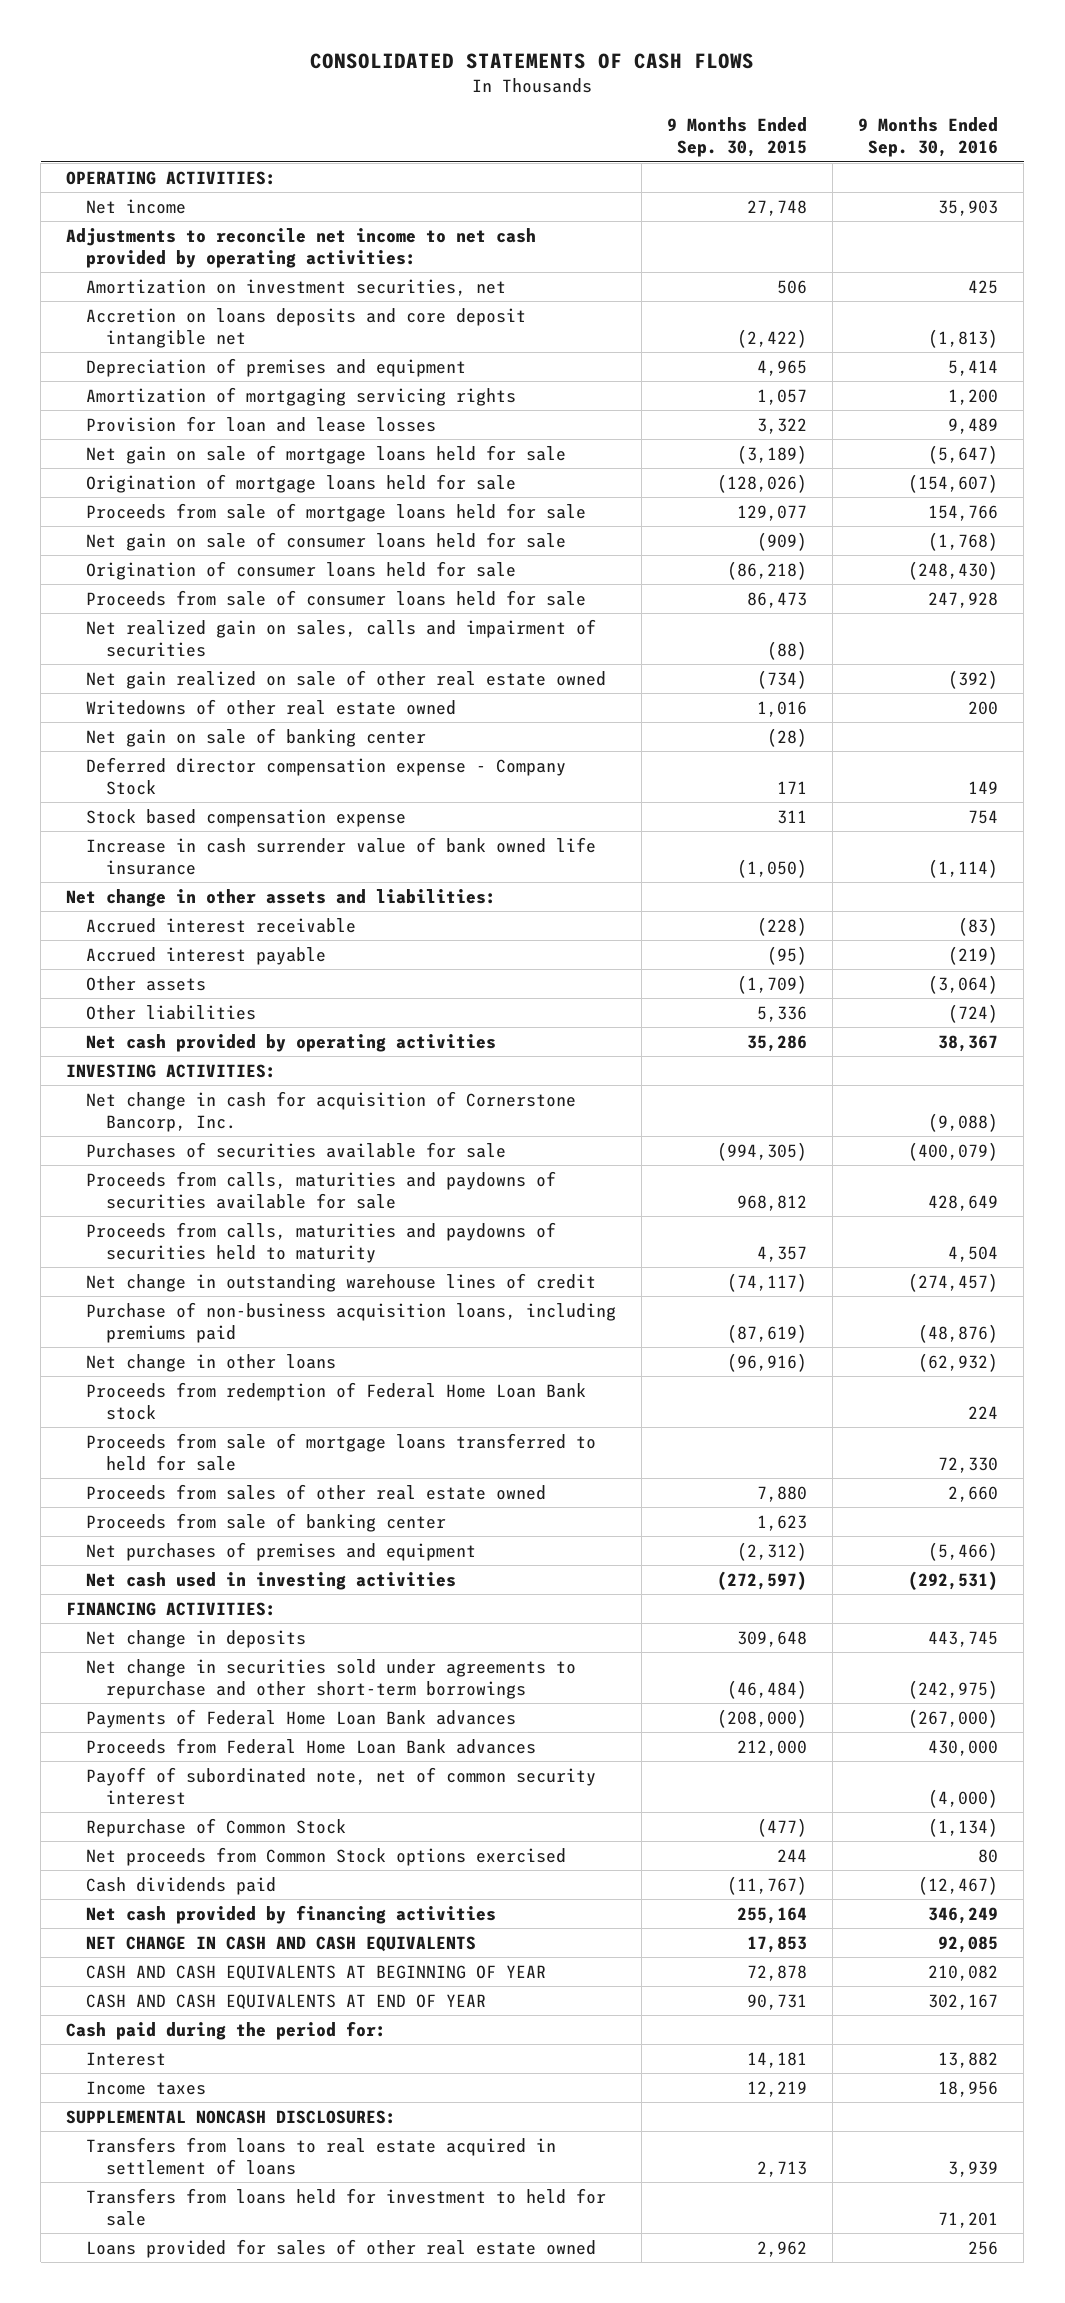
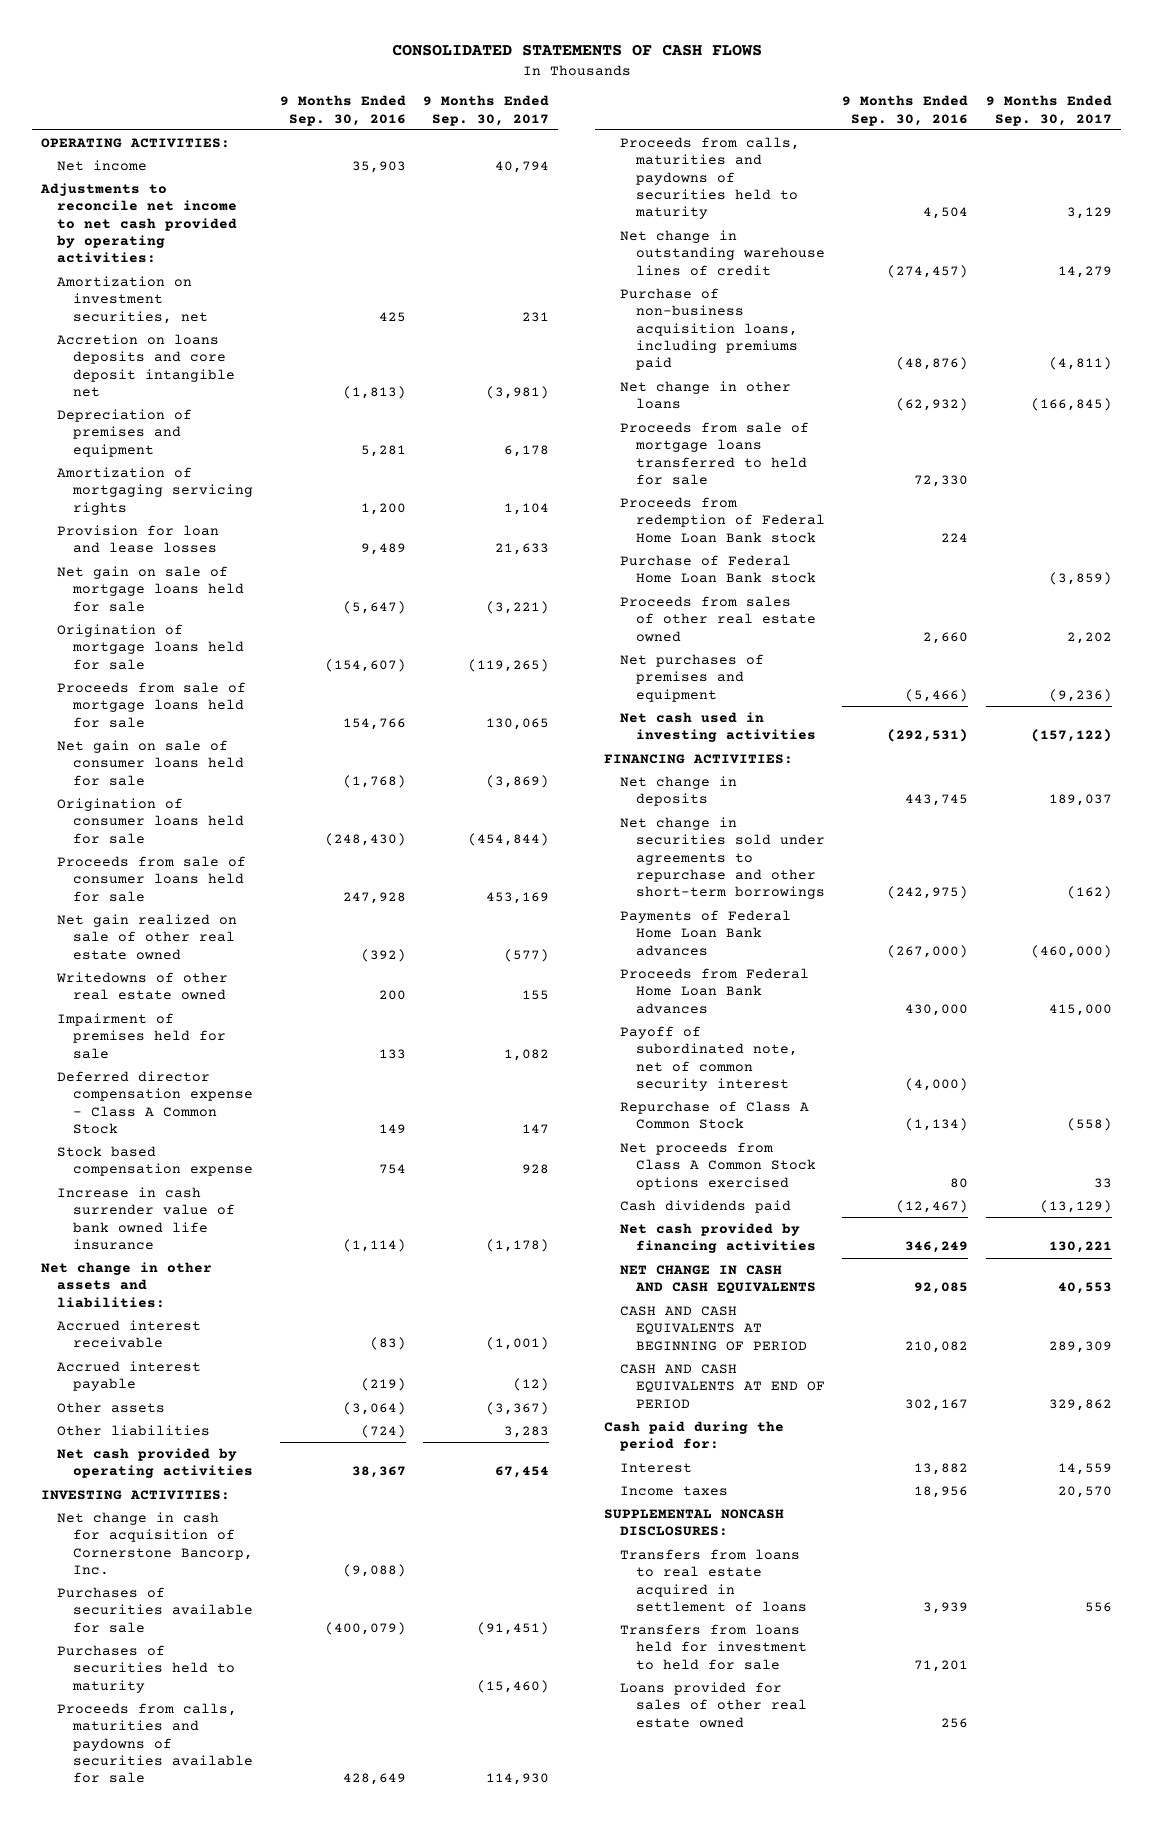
[667,116,808,158] 9 Months Ended Sep. 30, 2015 -> none
none -> [423,95,550,126] 9 Months Ended Sep. 30, 2017
[948,359,999,376] 5,414 -> [360,444,406,457] 5,281
[86,618,597,658] Net realized gain on sales, calls and impairment of securities -> none
[86,727,427,747] Net gain on sale of banking center -> none
none -> [57,1012,227,1059] Impairment of premises held for sale
[86,756,567,796] Deferred director compensation expense - Company Stock -> [57,1070,254,1135] Deferred director compensation expense - Class A Common Stock
none -> [57,1644,236,1693] Purchases of securities held to maturity
[86,1381,587,1421] Proceeds from redemption of Federal Home Loan Bank stock -> [619,496,825,543] Proceeds from redemption of Federal Home Loan Bank stock
none -> [619,554,816,584] Purchase of Federal Home Loan Bank stock
[86,1512,447,1532] Proceeds from sale of banking center -> none
[86,1817,347,1837] Repurchase of Common Stock -> [619,1100,809,1130] Repurchase of Class A Common Stock
[86,1846,567,1866] Net proceeds from Common Stock options exercised -> [619,1141,816,1190] Net proceeds from Class A Common Stock options exercised
[86,1964,547,1980] CASH AND CASH EQUIVALENTS AT BEGINNING OF YEAR -> [619,1305,807,1351] CASH AND CASH EQUIVALENTS AT BEGINNING OF PERIOD
[86,1993,487,2009] CASH AND CASH EQUIVALENTS AT END OF YEAR -> [619,1363,825,1409] CASH AND CASH EQUIVALENTS AT END OF PERIOD

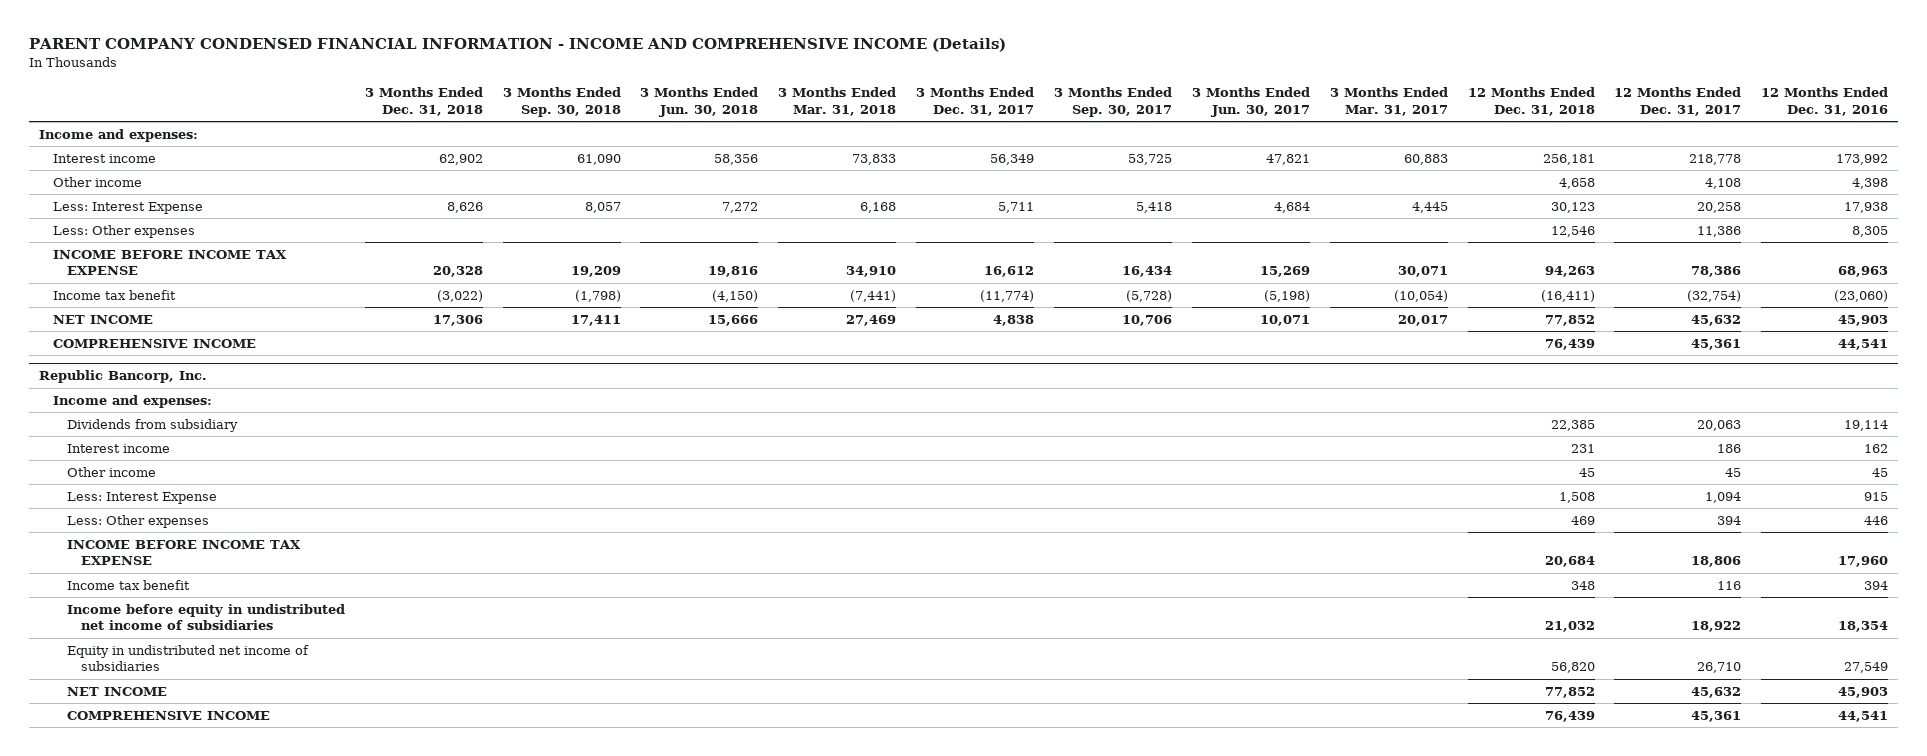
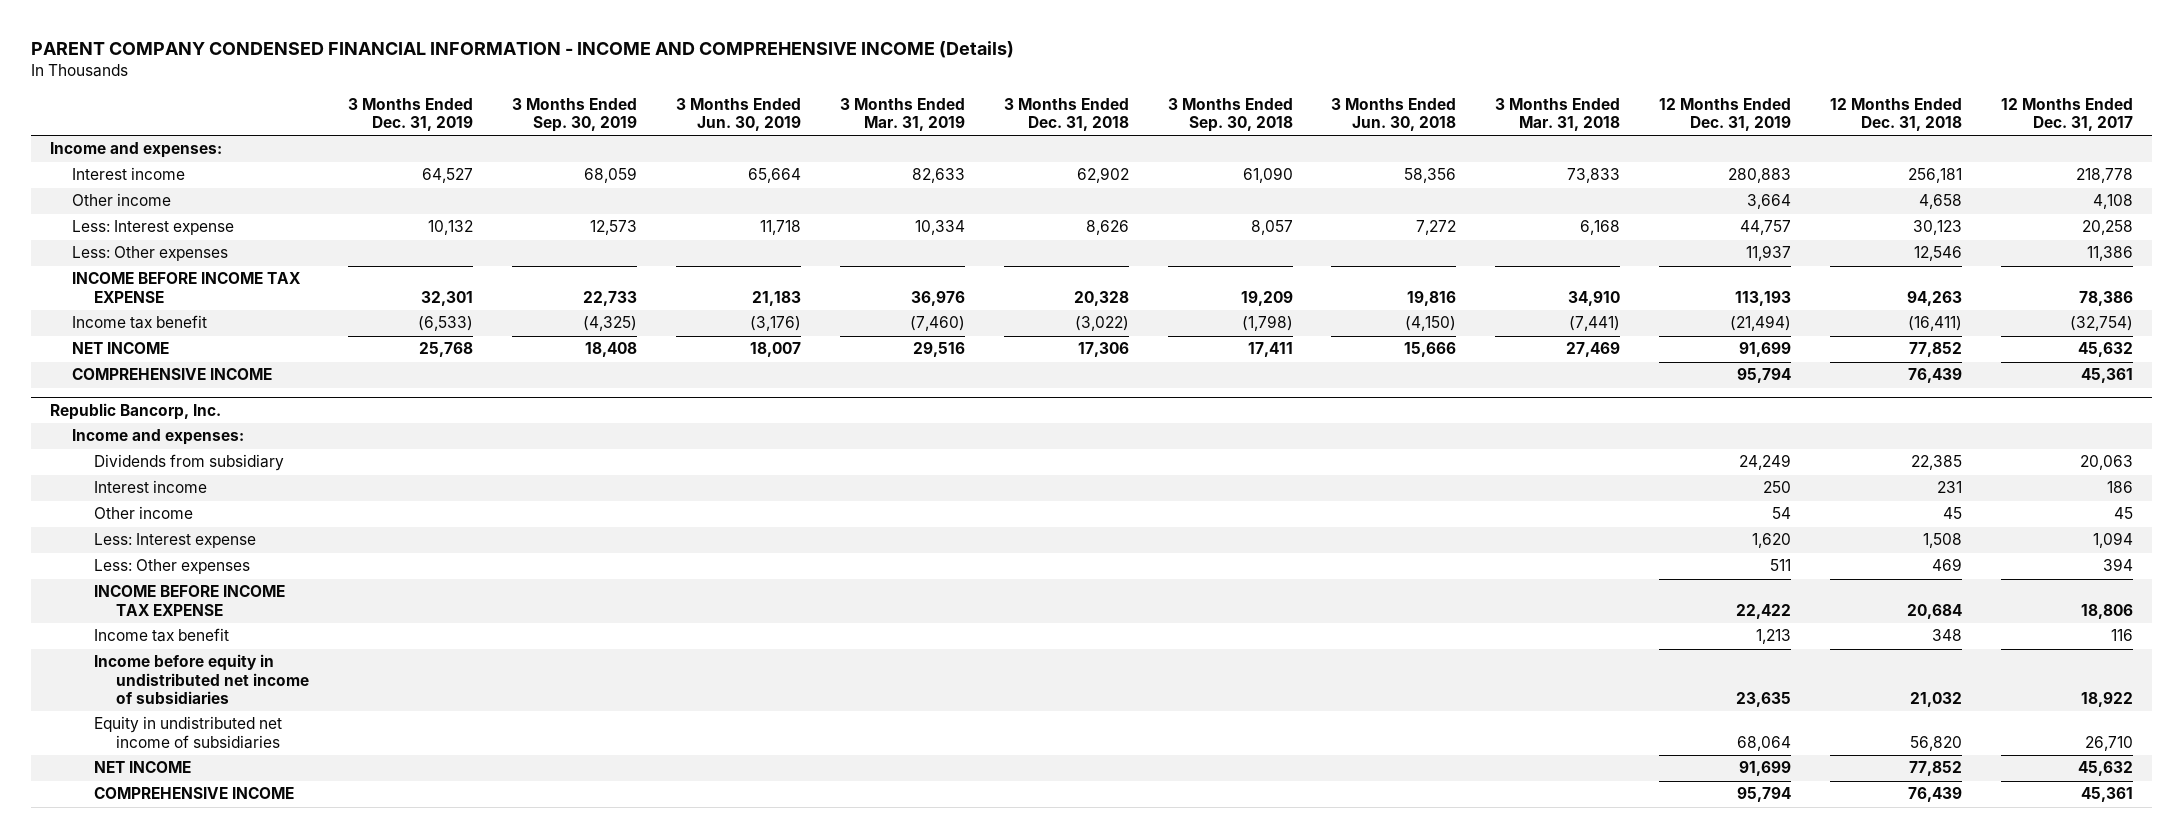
[916,87,1035,116] 3 Months Ended Dec. 31, 2017 -> none
[1054,87,1173,117] 3 Months Ended Sep. 30, 2017 -> none
[1191,87,1310,117] 3 Months Ended Jun. 30, 2017 -> none
[1329,87,1448,116] 3 Months Ended Mar. 31, 2017 -> none
[1761,87,1889,116] 12 Months Ended Dec. 31, 2016 -> none
none -> [348,97,474,132] 3 Months Ended Dec. 31, 2019
none -> [512,97,638,133] 3 Months Ended Sep. 30, 2019
none -> [676,97,802,132] 3 Months Ended Jun. 30, 2019
none -> [839,97,965,132] 3 Months Ended Mar. 31, 2019
none -> [1659,97,1792,132] 12 Months Ended Dec. 31, 2019
[52,201,203,214] Less: Interest Expense -> [72,220,235,236] Less: Interest expense
[66,491,217,504] Less: Interest Expense -> [94,533,257,549] Less: Interest expense

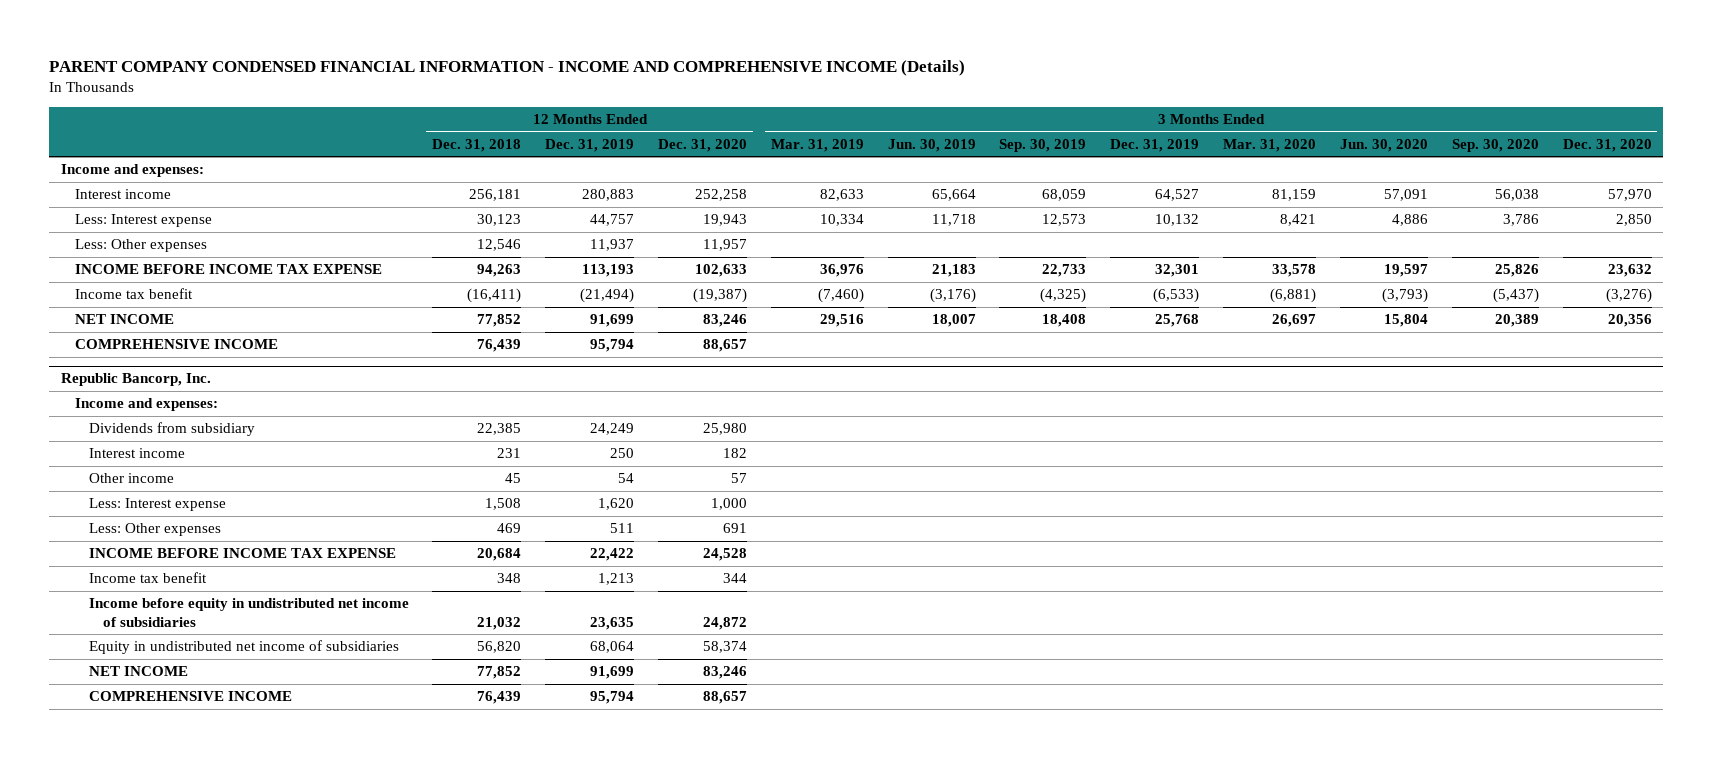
[1003,97,1129,132] 3 Months Ended Dec. 31, 2018 -> none
[1167,97,1293,133] 3 Months Ended Sep. 30, 2018 -> none
[1331,97,1457,132] 3 Months Ended Jun. 30, 2018 -> none
[1495,97,1621,132] 3 Months Ended Mar. 31, 2018 -> none
[2000,97,2133,132] 12 Months Ended Dec. 31, 2017 -> none
none -> [658,138,748,152] Dec. 31, 2020
none -> [1223,138,1317,152] Mar. 31, 2020
none -> [1339,138,1428,152] Jun. 30, 2020
none -> [1451,138,1539,152] Sep. 30, 2020
none -> [1562,138,1652,152] Dec. 31, 2020
[72,193,172,207] Other income -> none

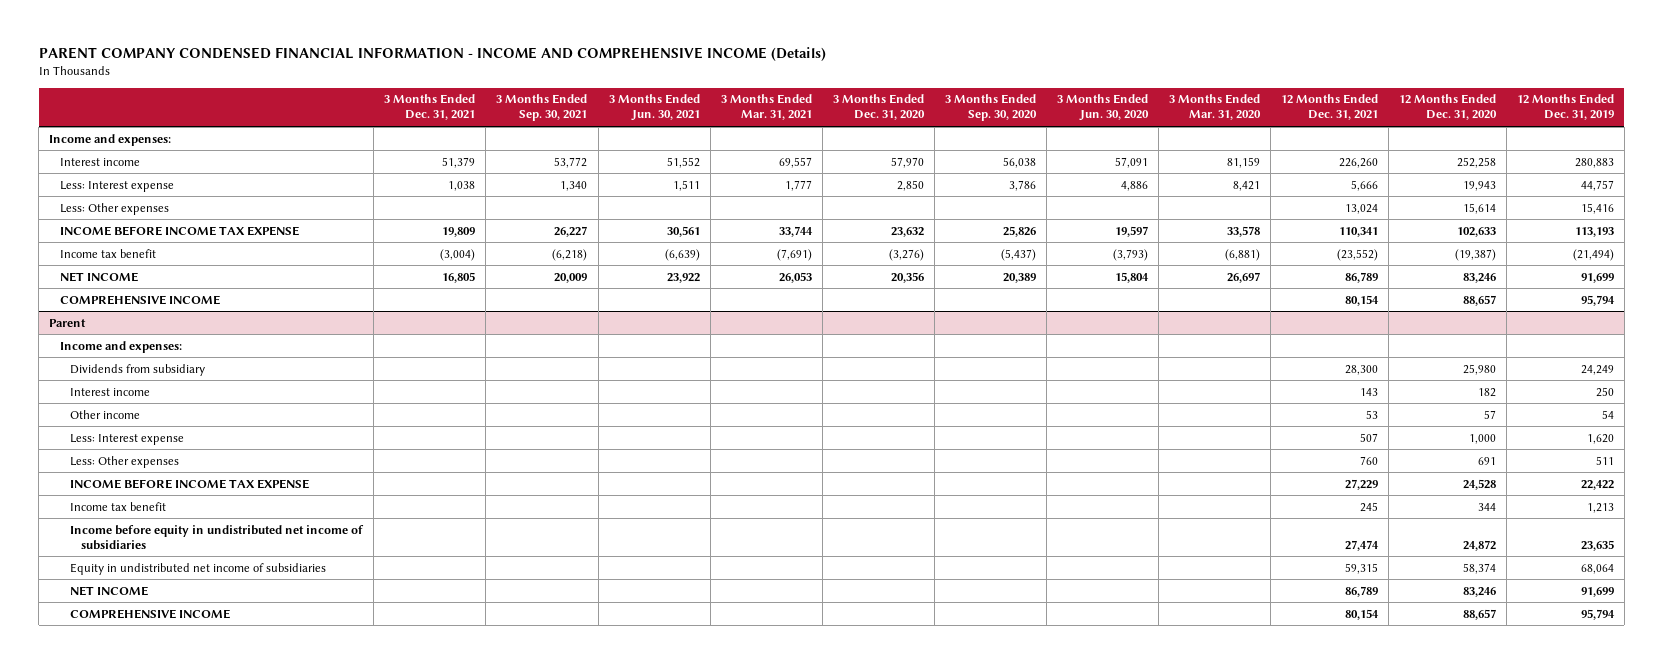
[432,138,522,152] Dec. 31, 2018 -> none
[770,138,864,152] Mar. 31, 2019 -> none
[887,138,976,152] Jun. 30, 2019 -> none
[999,138,1087,152] Sep. 30, 2019 -> none
[1110,138,1200,152] Dec. 31, 2019 -> none
none -> [384,94,476,121] 3 Months Ended Dec. 31, 2021
none -> [496,94,588,122] 3 Months Ended Sep. 30, 2021
none -> [608,94,700,122] 3 Months Ended Jun. 30, 2021
none -> [720,94,812,121] 3 Months Ended Mar. 31, 2021
none -> [1280,94,1378,121] 12 Months Ended Dec. 31, 2021
[590,239,635,252] 11,937 -> [1580,202,1614,214] 15,416
[703,239,748,252] 11,957 -> [1462,202,1496,214] 15,614
[60,373,211,387] Republic Bancorp, Inc. -> [49,318,87,327] Parent

